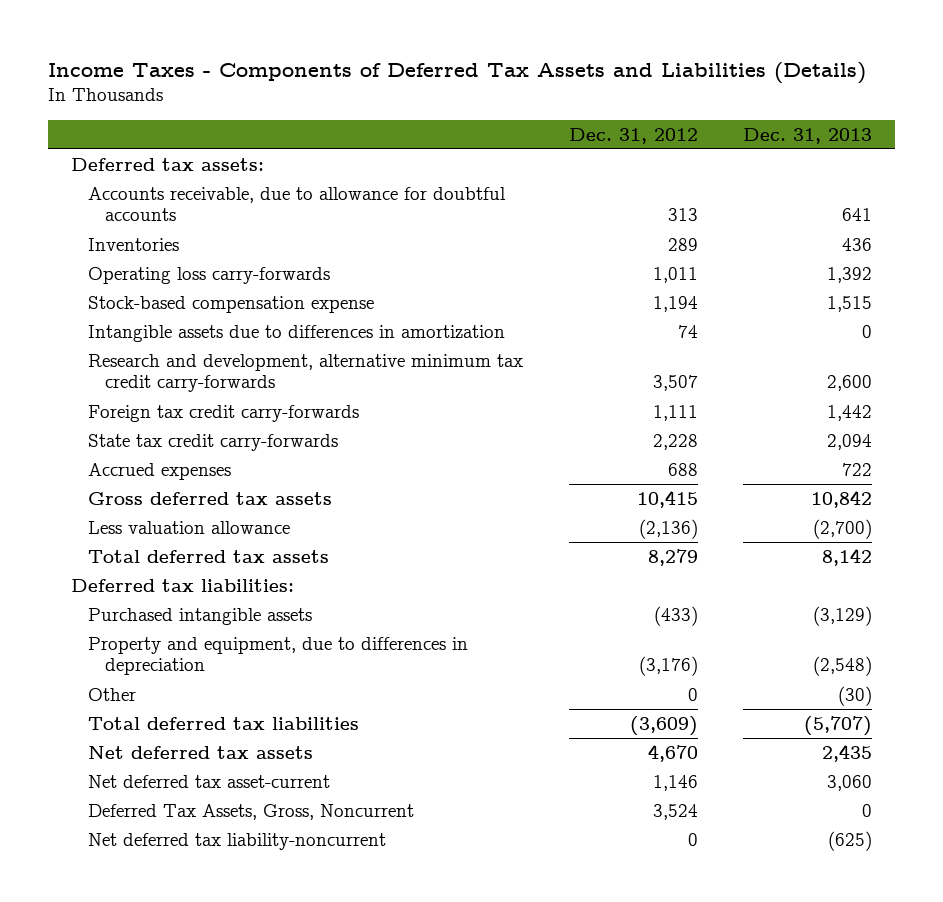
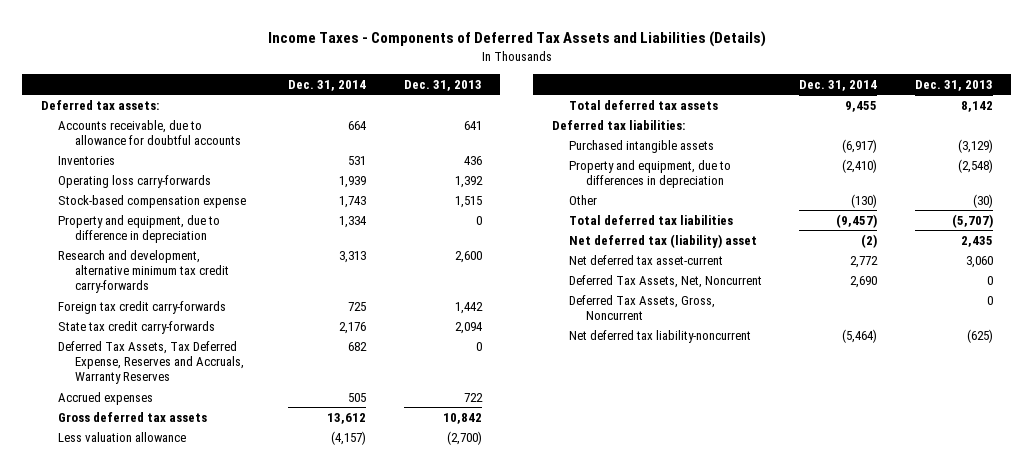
[568,127,698,144] Dec. 31, 2012 -> none
none -> [288,79,367,91] Dec. 31, 2014
[87,324,505,342] Intangible assets due to differences in amortization -> [57,214,220,244] Property and equipment, due to difference in depreciation
none -> [57,340,244,385] Deferred Tax Assets, Tax Deferred Expense, Reserves and Accruals, Warranty Reserves
[87,745,313,759] Net deferred tax assets -> [568,233,757,248] Net deferred tax (liability) asset
none -> [568,274,762,288] Deferred Tax Assets, Net, Noncurrent

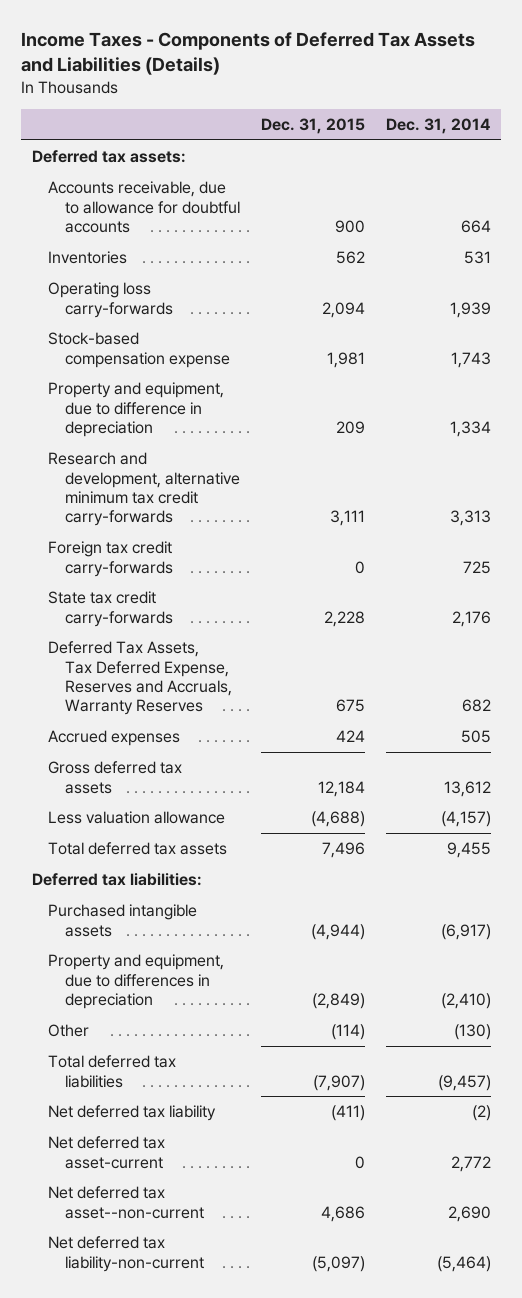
[403,79,482,91] Dec. 31, 2013 -> none
none -> [260,117,365,134] Dec. 31, 2015
[568,233,757,248] Net deferred tax (liability) asset -> [48,1105,217,1122] Net deferred tax liability
[568,294,715,321] Deferred Tax Assets, Gross, Noncurrent -> none
[568,274,762,288] Deferred Tax Assets, Net, Noncurrent -> [48,1186,204,1219] Net deferred tax asset--non-current
[568,329,751,343] Net deferred tax liability-noncurrent -> [48,1236,204,1272] Net deferred tax liability-non-current

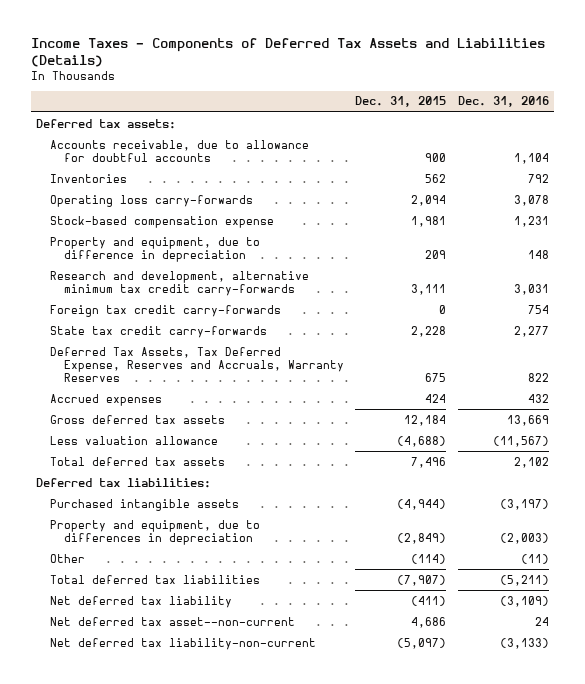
[385,117,491,134] Dec. 31, 2014 -> none
none -> [457,96,549,108] Dec. 31, 2016
[48,1136,166,1169] Net deferred tax asset-current -> none

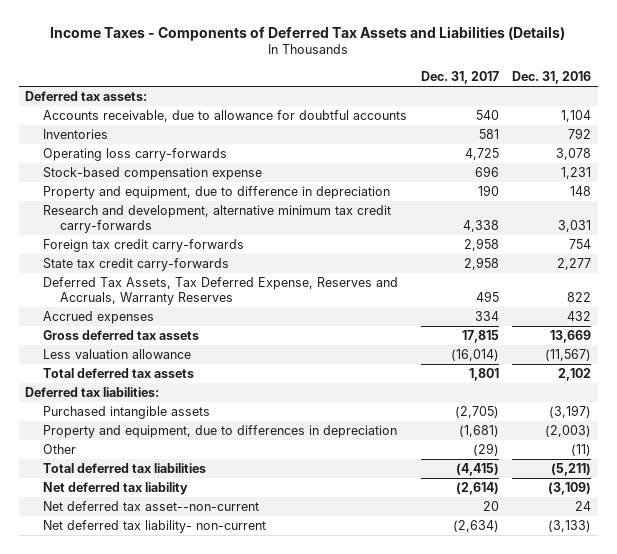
[355,96,447,108] Dec. 31, 2015 -> none
none -> [420,71,499,85] Dec. 31, 2017
[50,637,317,650] Net deferred tax liability-non-current -> [42,520,266,534] Net deferred tax liability- non-current

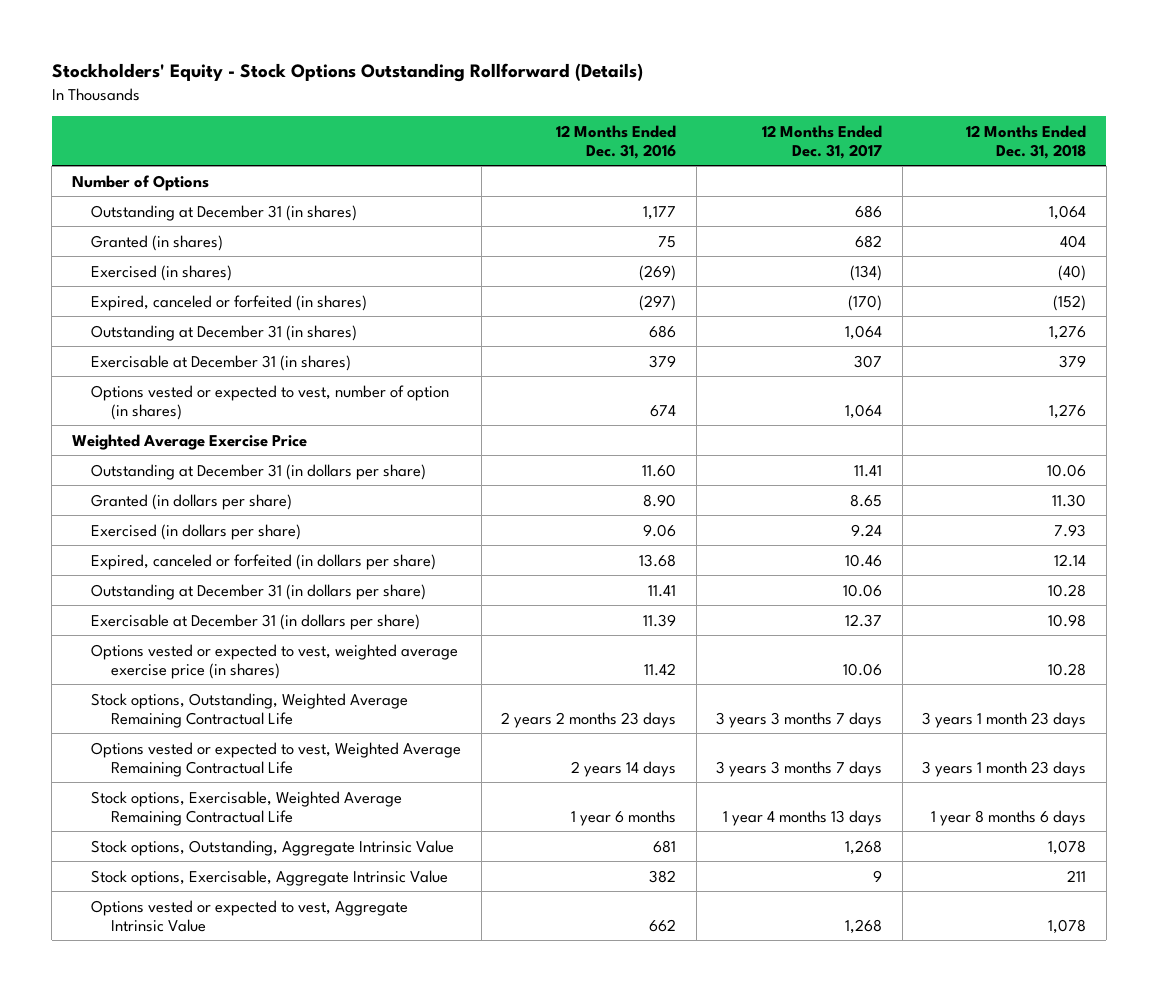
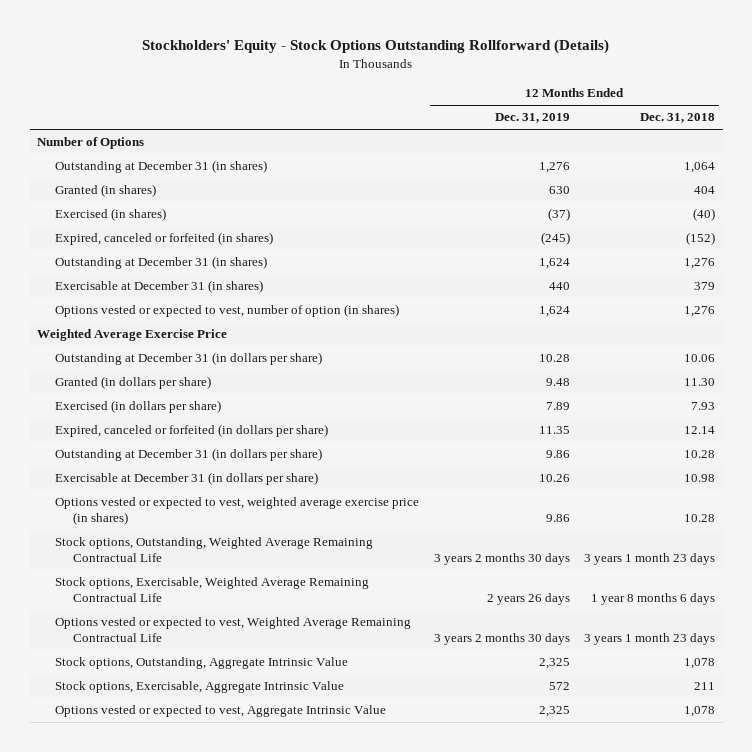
[556,124,677,159] 12 Months Ended Dec. 31, 2016 -> none
[762,124,883,159] 12 Months Ended Dec. 31, 2017 -> none
none -> [494,113,570,124] Dec. 31, 2019
[91,741,462,777] Options vested or expected to vest, Weighted Average Remaining Contractual Life -> [54,617,411,643] Options vested or expected to vest, Weighted Average Remaining Contractual Life

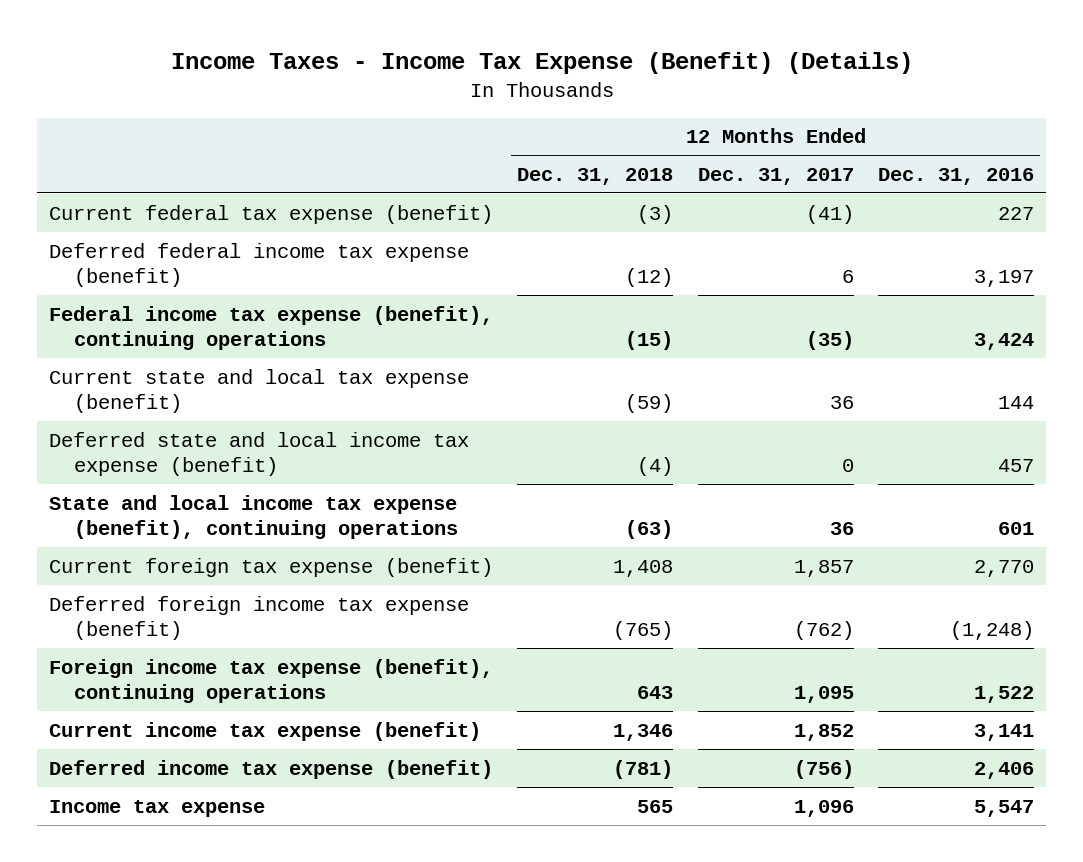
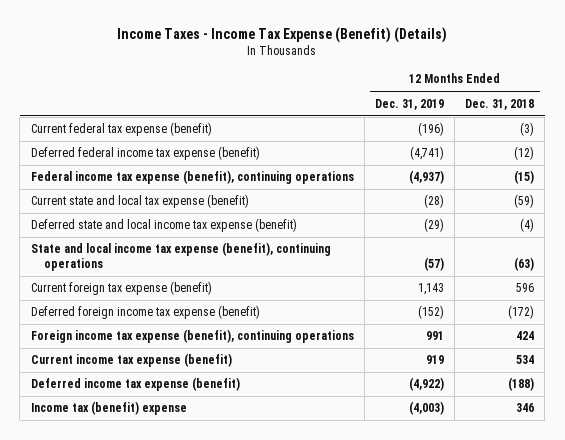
[697,167,854,185] Dec. 31, 2017 -> none
[878,167,1035,185] Dec. 31, 2016 -> none
none -> [374,98,444,110] Dec. 31, 2019
[613,559,674,577] 1,408 -> [516,283,535,293] 596
[613,621,674,641] (765) -> [508,305,535,320] (172)
[637,686,674,700] 643 -> [516,331,535,341] 424
[613,723,674,741] 1,346 -> [516,355,535,365] 534
[613,759,674,779] (781) -> [508,377,535,392] (188)
[48,799,265,817] Income tax expense -> [30,401,187,416] Income tax (benefit) expense
[637,799,674,813] 565 -> [516,403,535,413] 346

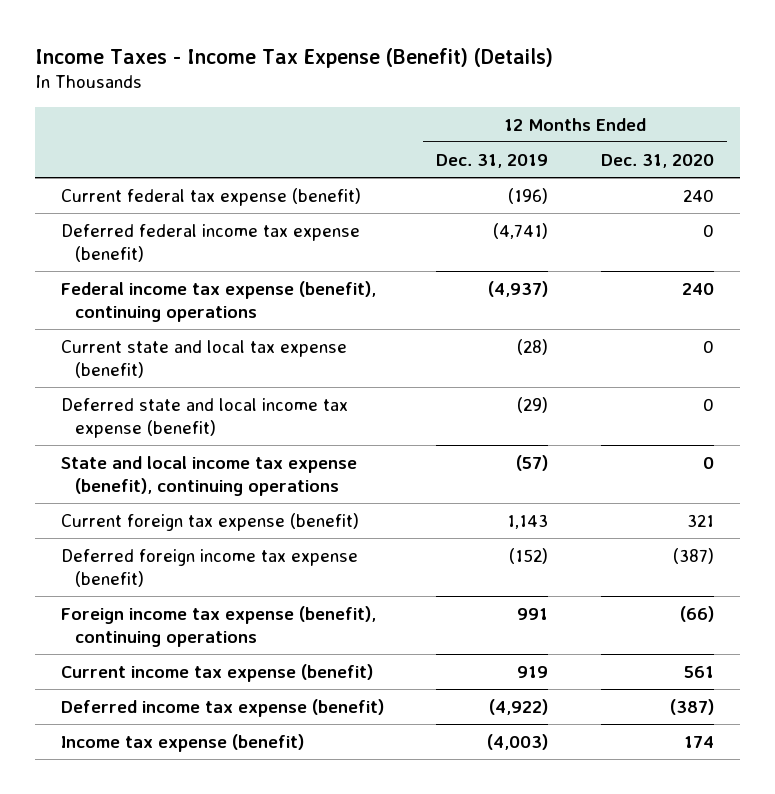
[465,98,535,110] Dec. 31, 2018 -> none
none -> [600,153,714,168] Dec. 31, 2020
[30,401,187,416] Income tax (benefit) expense -> [61,733,305,752] Income tax expense (benefit)

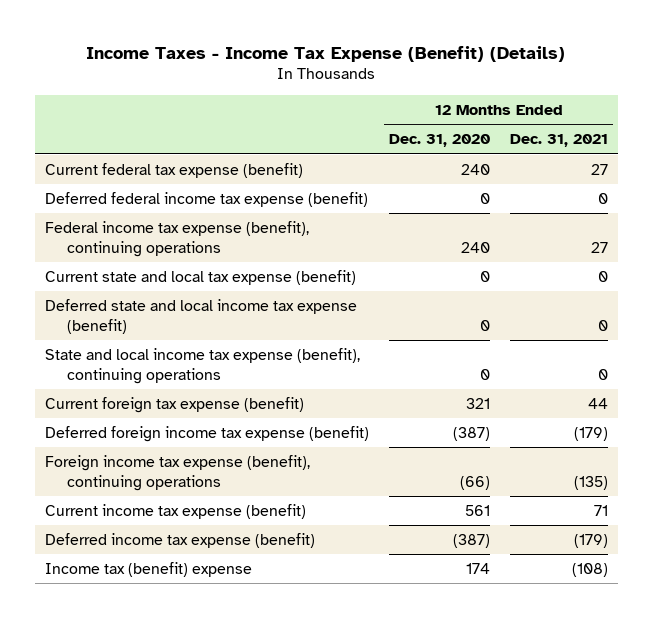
[436,153,549,168] Dec. 31, 2019 -> none
none -> [510,134,609,148] Dec. 31, 2021
[61,733,305,752] Income tax expense (benefit) -> [44,561,252,577] Income tax (benefit) expense

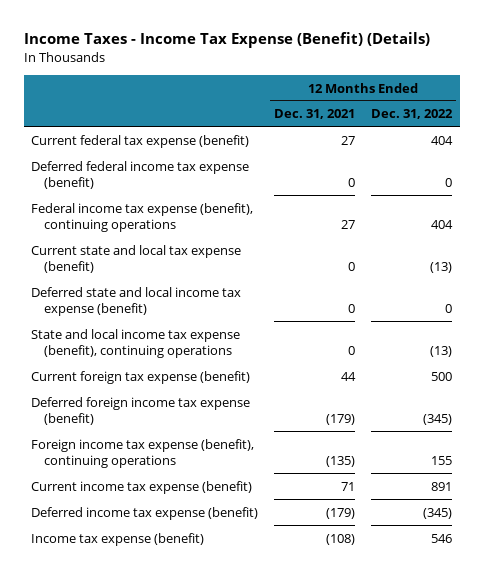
[388,134,490,148] Dec. 31, 2020 -> none
none -> [371,109,454,120] Dec. 31, 2022
[44,561,252,577] Income tax (benefit) expense -> [31,532,205,546] Income tax expense (benefit)

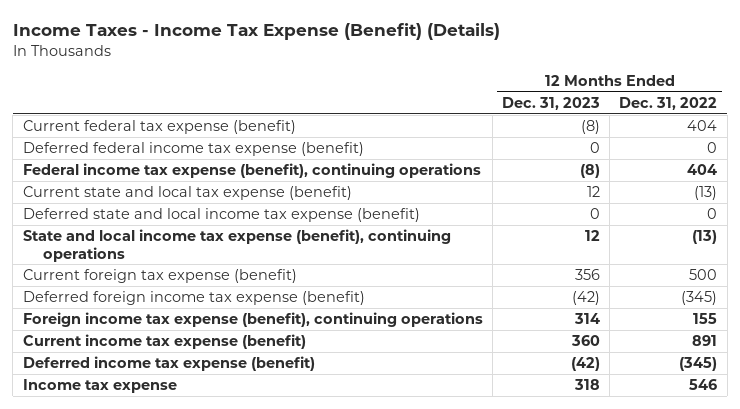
[274,109,356,120] Dec. 31, 2021 -> none
none -> [501,96,600,110] Dec. 31, 2023
[31,532,205,546] Income tax expense (benefit) -> [22,378,177,393] Income tax expense

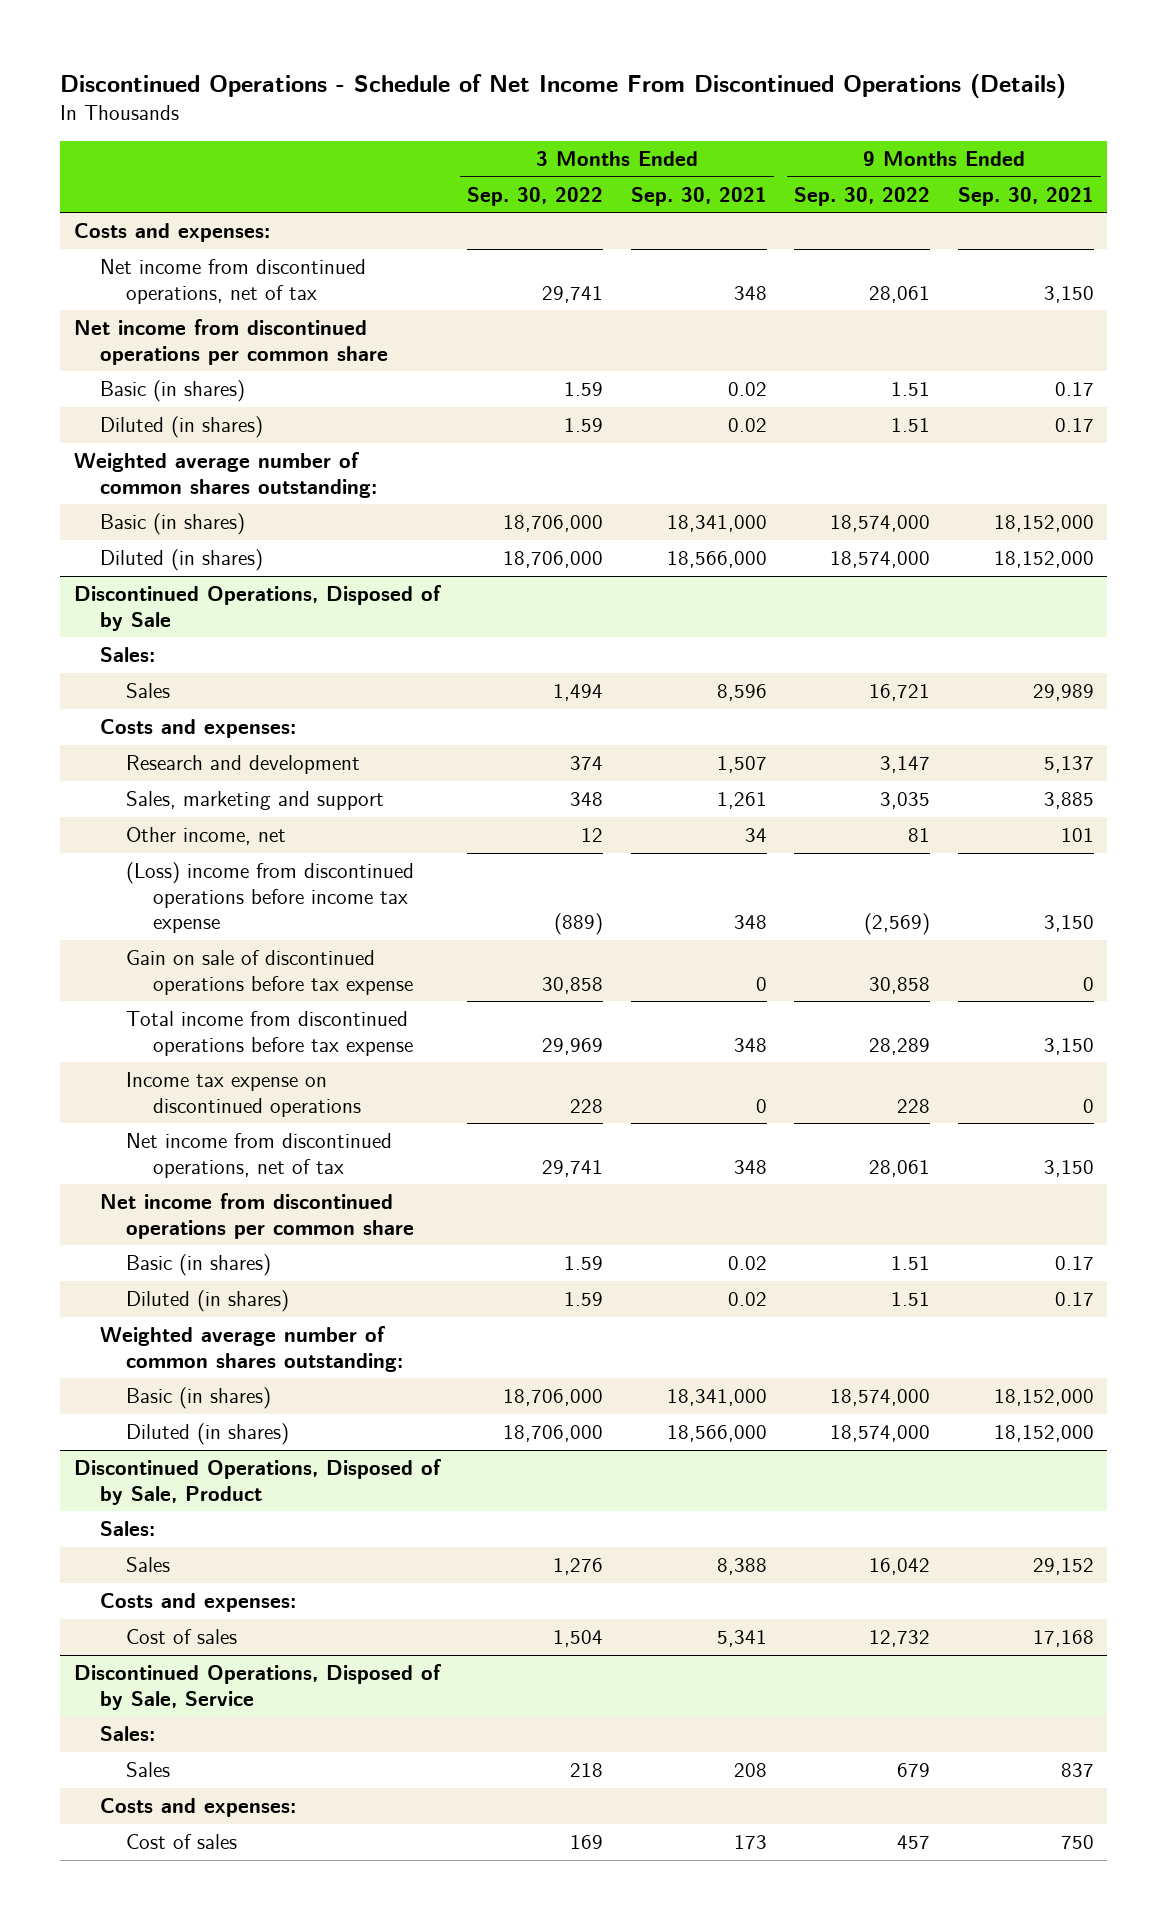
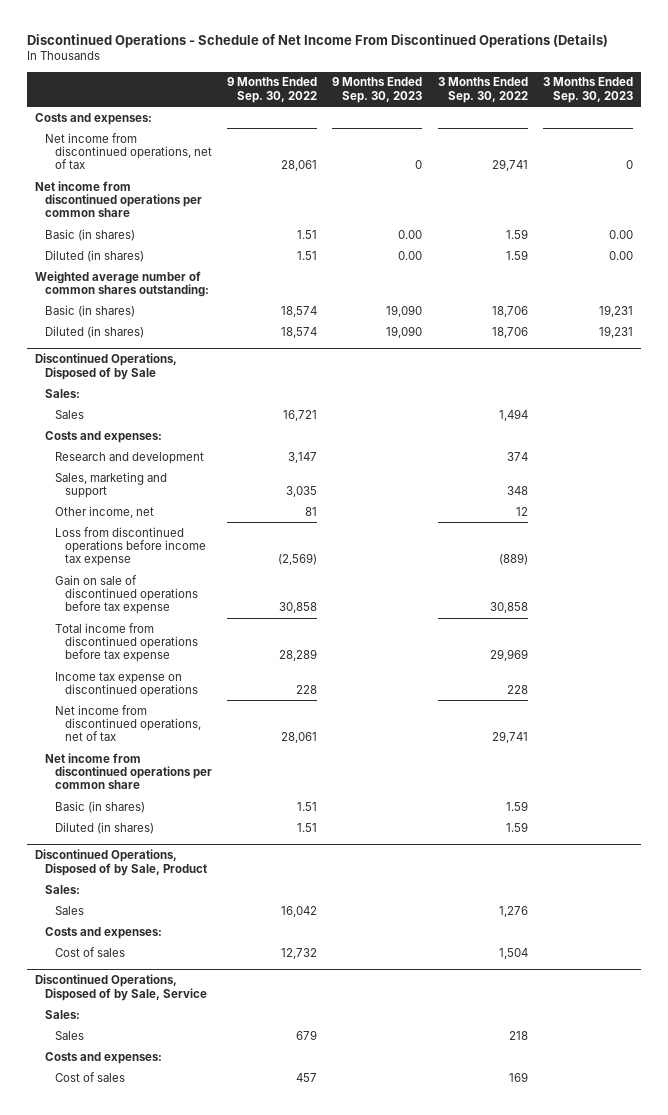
[630,186,767,206] Sep. 30, 2021 -> none
[957,186,1094,206] Sep. 30, 2021 -> none
none -> [332,77,423,103] 9 Months Ended Sep. 30, 2023
none -> [543,77,634,103] 3 Months Ended Sep. 30, 2023
[503,515,604,533] 18,706,000 -> [491,305,528,317] 18,706
[830,515,931,533] 18,574,000 -> [281,305,318,317] 18,574
[503,551,604,569] 18,706,000 -> [491,326,528,338] 18,706
[830,551,931,569] 18,574,000 -> [281,326,318,338] 18,574
[126,862,415,933] (Loss) income from discontinued operations before income tax expense -> [54,526,206,567] Loss from discontinued operations before income tax expense
[100,1326,404,1372] Weighted average number of common shares outstanding: -> none
[126,1387,272,1410] Basic (in shares) -> none
[126,1423,290,1446] Diluted (in shares) -> none

